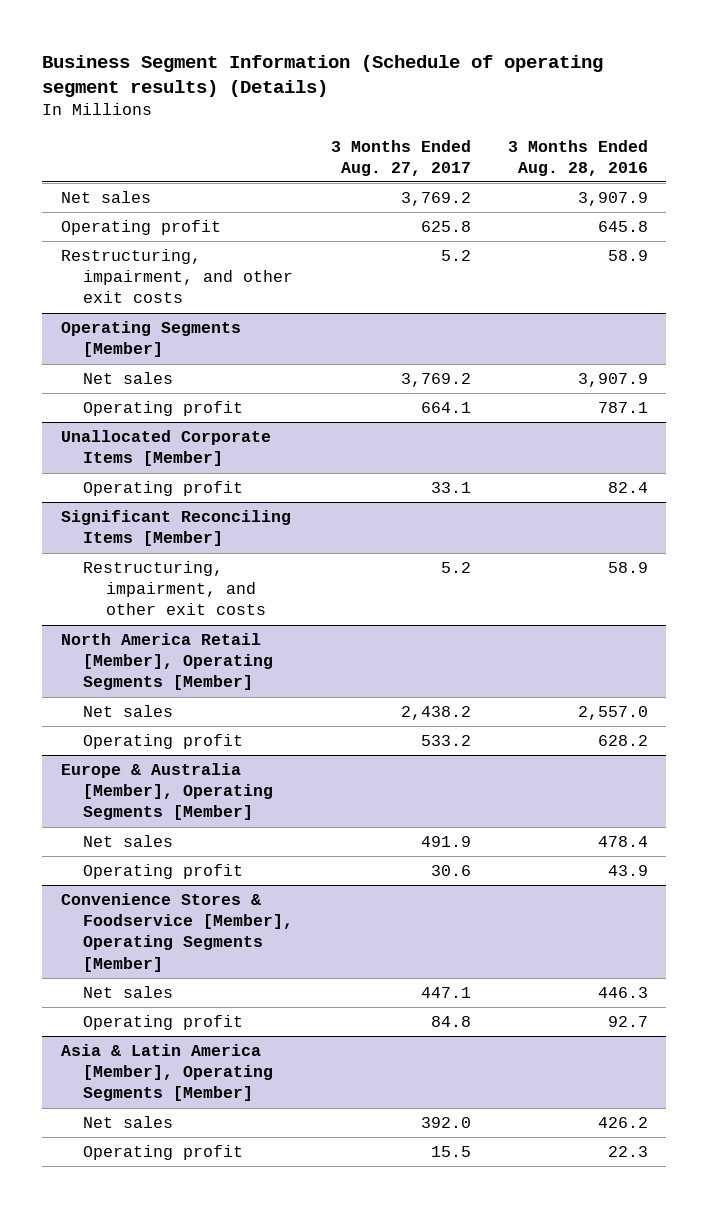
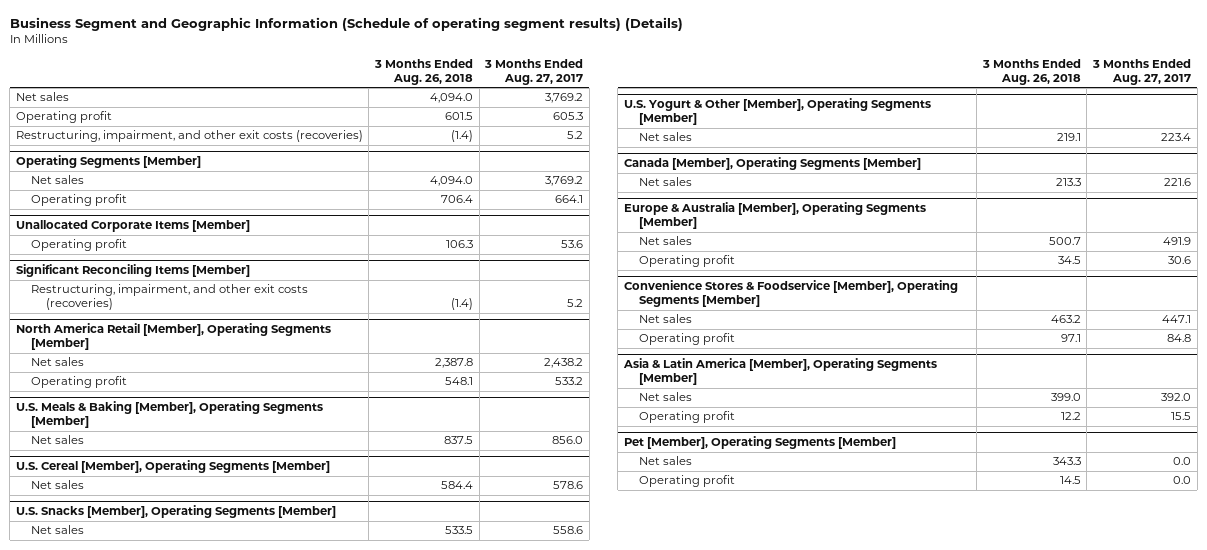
[42,54,604,97] Business Segment Information (Schedule of operating segment results) (Details) -> [9,16,683,31] Business Segment and Geographic Information (Schedule of operating segment results) (Details)
[507,139,648,176] 3 Months Ended Aug. 28, 2016 -> none
none -> [373,58,473,85] 3 Months Ended Aug. 26, 2018
[420,221,471,233] 625.8 -> [553,112,584,121] 605.3
[60,249,294,304] Restructuring, impairment, and other exit costs -> [15,130,363,143] Restructuring, impairment, and other exit costs (recoveries)
[430,482,471,494] 33.1 -> [561,240,584,249] 53.6
[83,561,267,616] Restructuring, impairment, and other exit costs -> [30,284,308,311] Restructuring, impairment, and other exit costs (recoveries)
none -> [15,401,323,429] U.S. Meals & Baking [Member], Operating Segments [Member]
none -> [30,435,84,445] Net sales
none -> [15,460,330,474] U.S. Cereal [Member], Operating Segments [Member]
none -> [30,480,84,490] Net sales
none -> [15,505,336,519] U.S. Snacks [Member], Operating Segments [Member]
none -> [30,525,84,535] Net sales
none -> [623,98,931,126] U.S. Yogurt & Other [Member], Operating Segments [Member]
none -> [638,132,692,142] Net sales
none -> [623,157,921,171] Canada [Member], Operating Segments [Member]
none -> [638,177,692,187] Net sales
none -> [623,436,896,450] Pet [Member], Operating Segments [Member]
none -> [638,456,692,466] Net sales
none -> [638,475,735,488] Operating profit

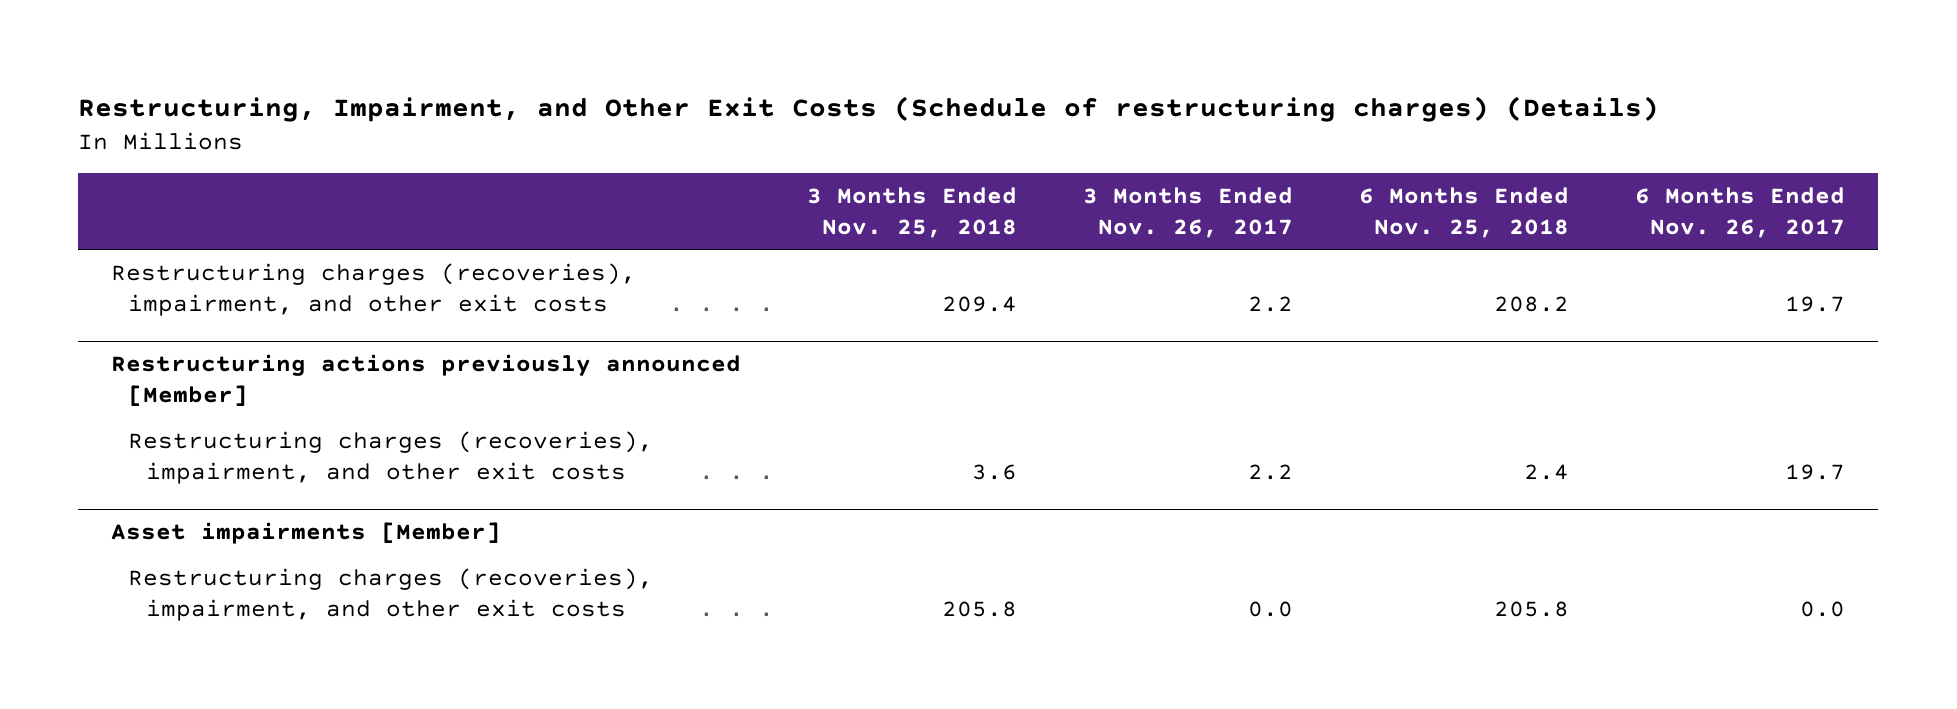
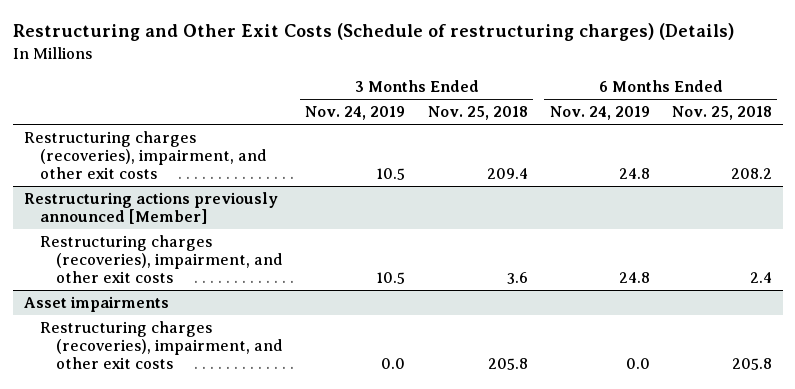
[78,95,1660,122] Restructuring, Impairment, and Other Exit Costs (Schedule of restructuring charges) (Details) -> [12,23,734,42] Restructuring and Other Exit Costs (Schedule of restructuring charges) (Details)
[1083,187,1294,238] 3 Months Ended Nov. 26, 2017 -> none
[1635,187,1846,238] 6 Months Ended Nov. 26, 2017 -> none
none -> [305,106,406,121] Nov. 24, 2019
none -> [549,106,650,121] Nov. 24, 2019
[111,522,502,545] Asset impairments [Member] -> [23,295,169,312] Asset impairments

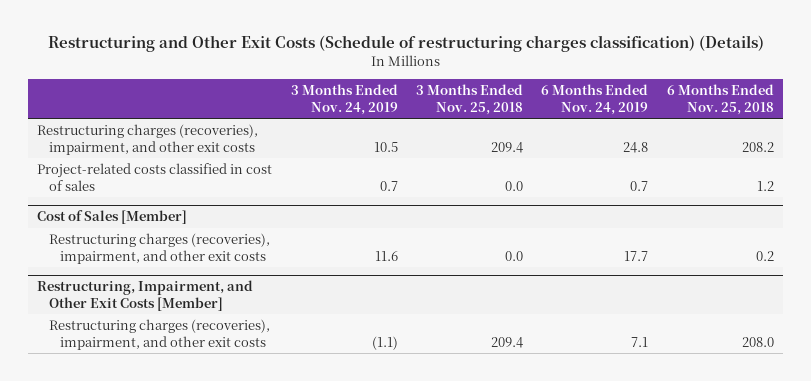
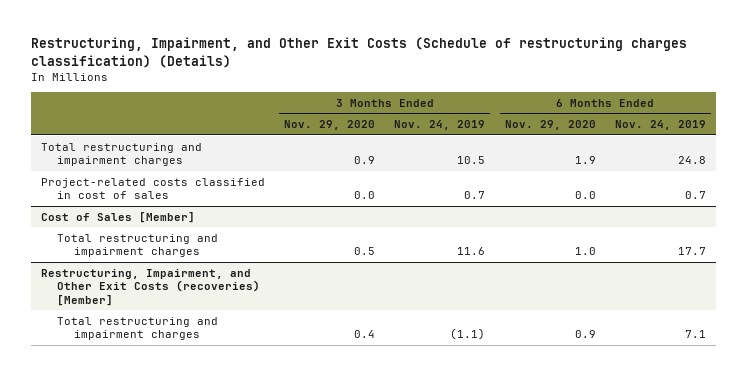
[47,35,764,53] Restructuring and Other Exit Costs (Schedule of restructuring charges classification) (Details) -> [30,37,687,68] Restructuring, Impairment, and Other Exit Costs (Schedule of restructuring charges classification) (Details)
[416,83,524,115] 3 Months Ended Nov. 25, 2018 -> none
[666,83,774,115] 6 Months Ended Nov. 25, 2018 -> none
none -> [283,120,375,131] Nov. 29, 2020
none -> [504,120,596,131] Nov. 29, 2020
[37,123,259,155] Restructuring charges (recoveries), impairment, and other exit costs -> [40,142,202,167] Total restructuring and impairment charges
[48,232,270,264] Restructuring charges (recoveries), impairment, and other exit costs -> [57,233,219,258] Total restructuring and impairment charges
[37,280,254,312] Restructuring, Impairment, and Other Exit Costs [Member] -> [40,268,261,306] Restructuring, Impairment, and Other Exit Costs (recoveries) [Member]
[48,318,270,350] Restructuring charges (recoveries), impairment, and other exit costs -> [57,316,219,341] Total restructuring and impairment charges

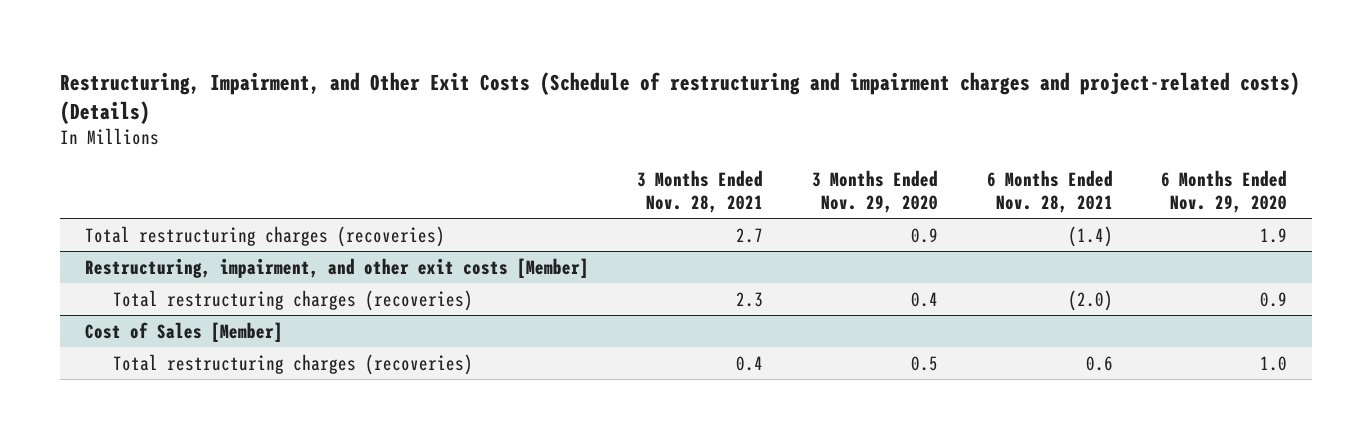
[30,37,687,68] Restructuring, Impairment, and Other Exit Costs (Schedule of restructuring charges classification) (Details) -> [60,71,1301,124] Restructuring, Impairment, and Other Exit Costs (Schedule of restructuring and impairment charges and project-related costs) (Details)
[394,120,486,131] Nov. 24, 2019 -> none
[615,120,707,131] Nov. 24, 2019 -> none
none -> [637,169,764,213] 3 Months Ended Nov. 28, 2021
none -> [986,169,1113,213] 6 Months Ended Nov. 28, 2021
[40,177,265,200] Project-related costs classified in cost of sales -> none
[40,142,202,167] Total restructuring and impairment charges -> [84,225,445,247] Total restructuring charges (recoveries)
none -> [84,257,589,278] Restructuring, impairment, and other exit costs [Member]
none -> [113,289,474,311] Total restructuring charges (recoveries)
[40,268,261,306] Restructuring, Impairment, and Other Exit Costs (recoveries) [Member] -> none
[57,316,219,341] Total restructuring and impairment charges -> none
[57,233,219,258] Total restructuring and impairment charges -> [113,353,474,375] Total restructuring charges (recoveries)

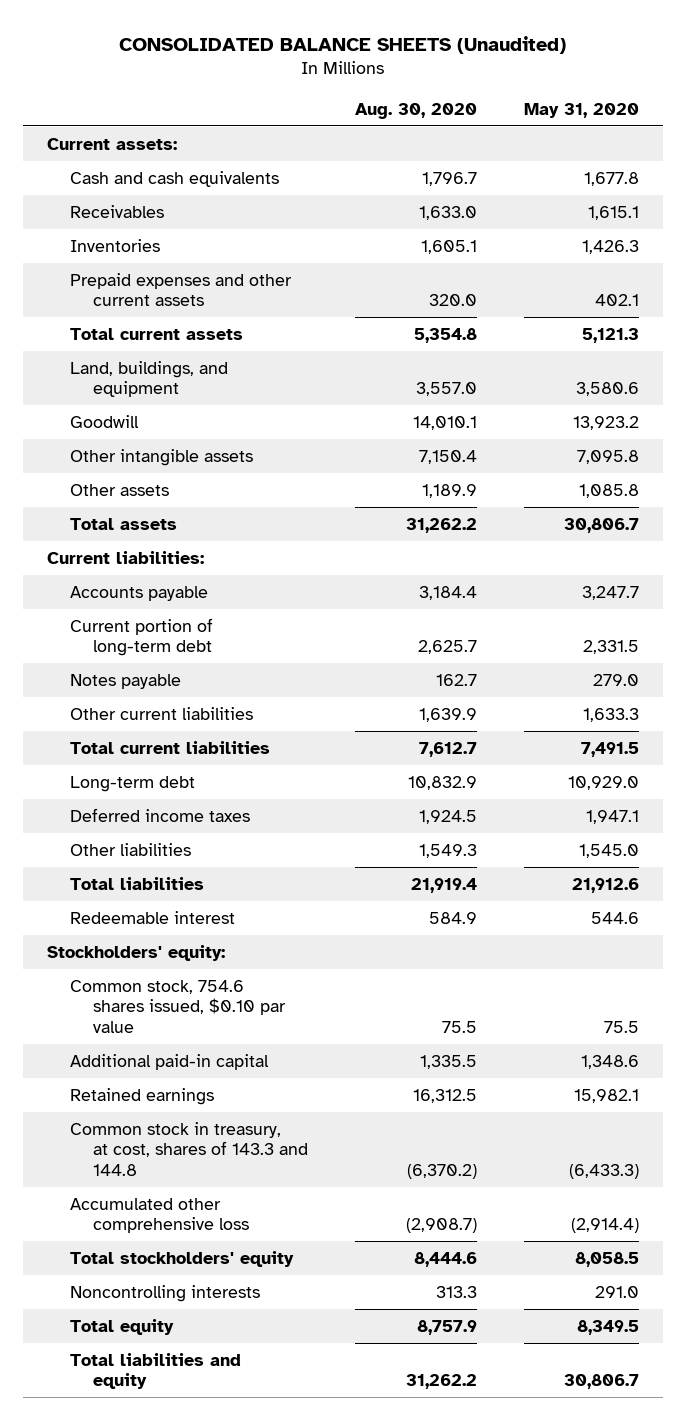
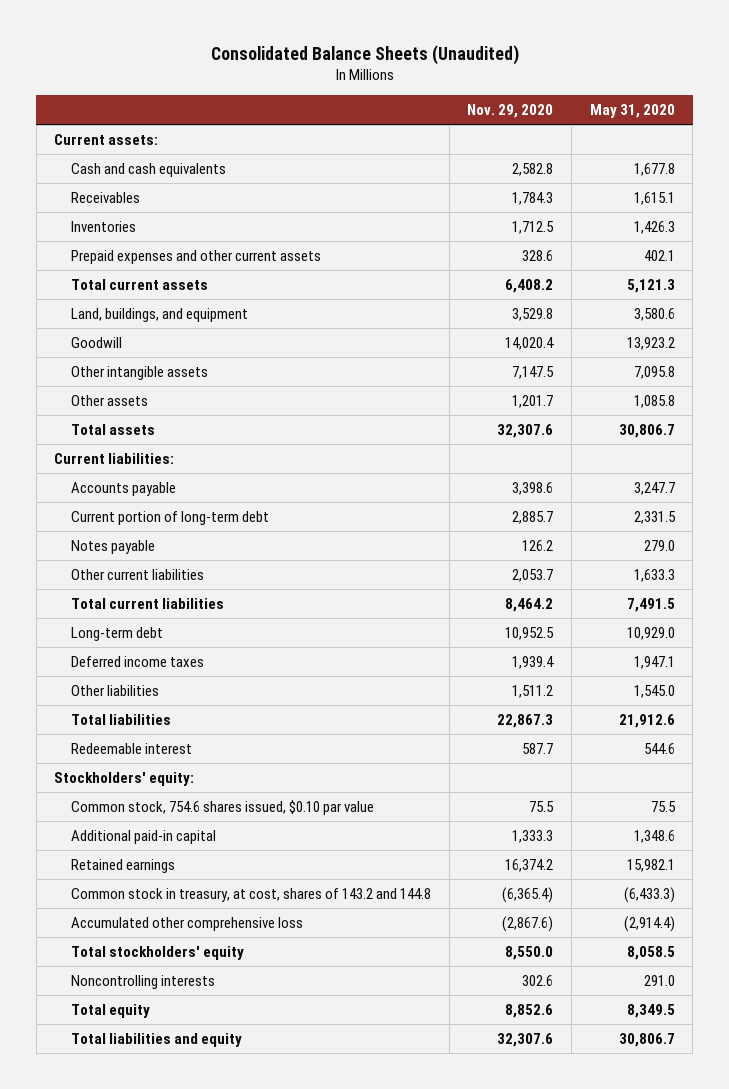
[119,35,567,54] CONSOLIDATED BALANCE SHEETS (Unaudited) -> [210,44,519,65] Consolidated Balance Sheets (Unaudited)
[354,102,477,119] Aug. 30, 2020 -> none
none -> [467,103,554,118] Nov. 29, 2020
[69,1121,308,1176] Common stock in treasury, at cost, shares of 143.3 and 144.8 -> [71,887,432,902] Common stock in treasury, at cost, shares of 143.2 and 144.8

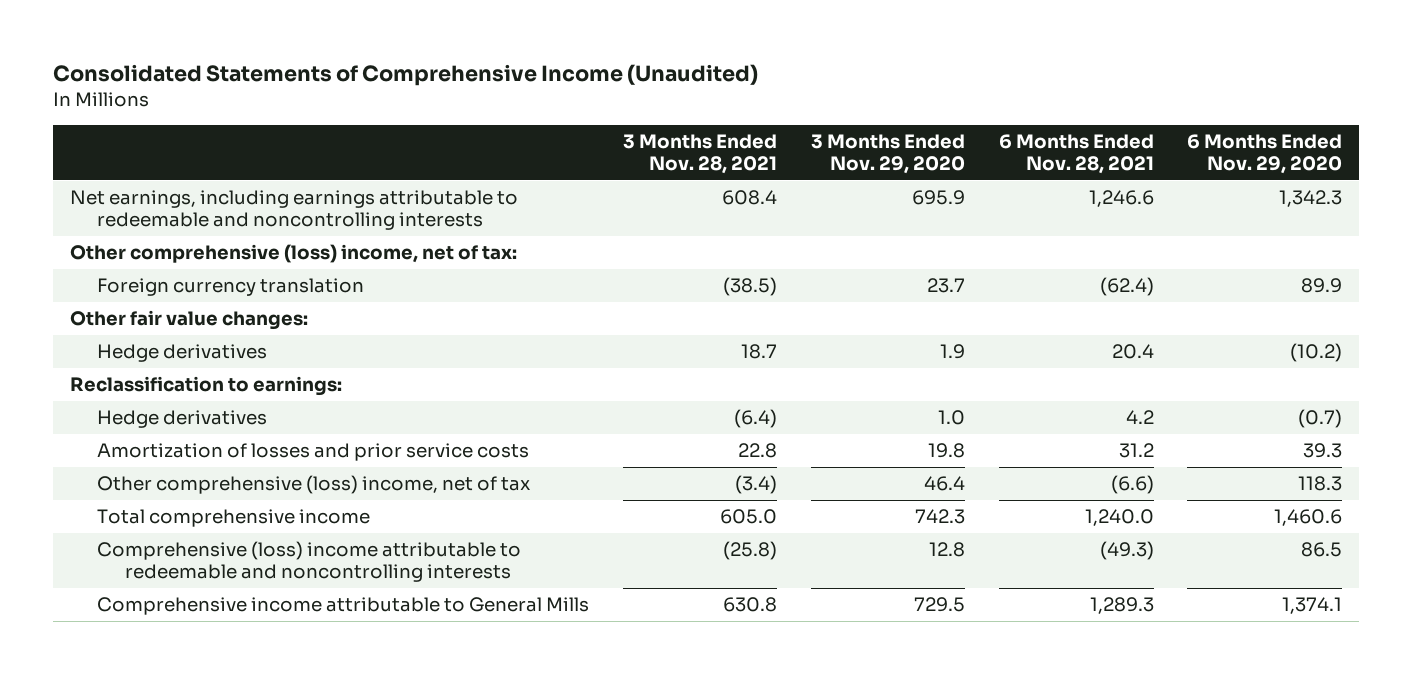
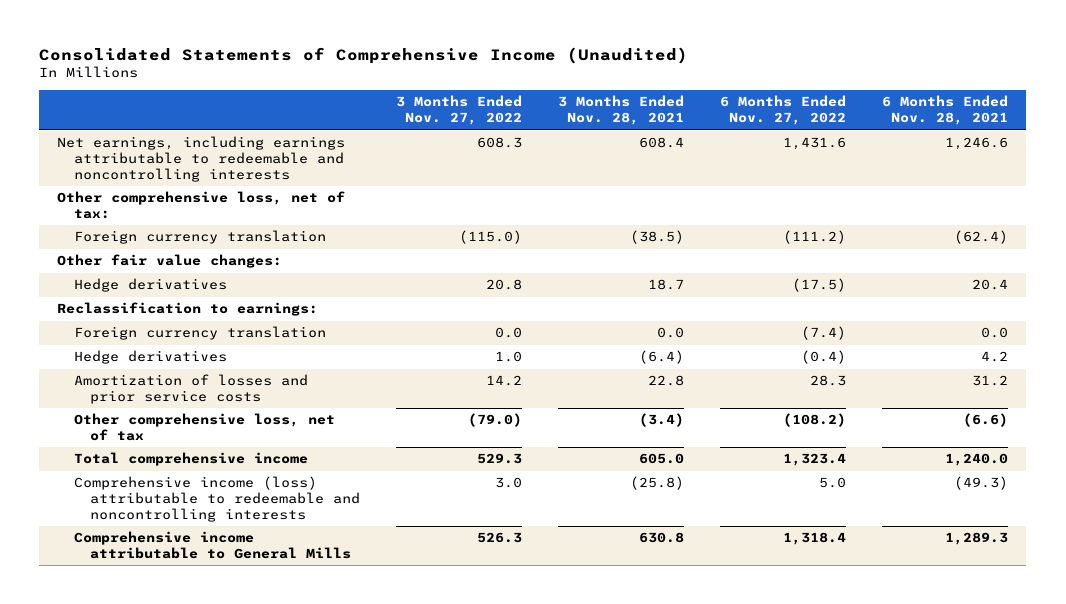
[810,133,965,175] 3 Months Ended Nov. 29, 2020 -> none
[1187,133,1343,175] 6 Months Ended Nov. 29, 2020 -> none
none -> [395,95,522,126] 3 Months Ended Nov. 27, 2022
none -> [719,95,846,126] 6 Months Ended Nov. 27, 2022
[69,243,517,263] Other comprehensive (loss) income, net of tax: -> [57,191,346,220] Other comprehensive loss, net of tax:
none -> [73,326,326,341] Foreign currency translation
[97,474,531,494] Other comprehensive (loss) income, net of tax -> [73,413,335,442] Other comprehensive loss, net of tax
[97,540,522,583] Comprehensive (loss) income attributable to redeemable and noncontrolling interests -> [73,476,360,522] Comprehensive income (loss) attributable to redeemable and noncontrolling interests

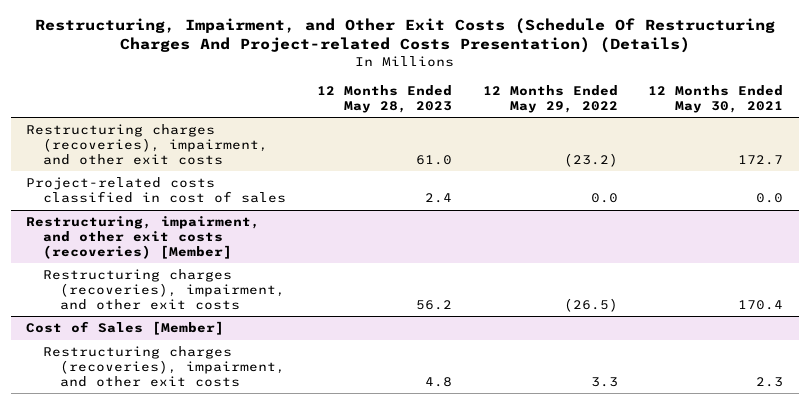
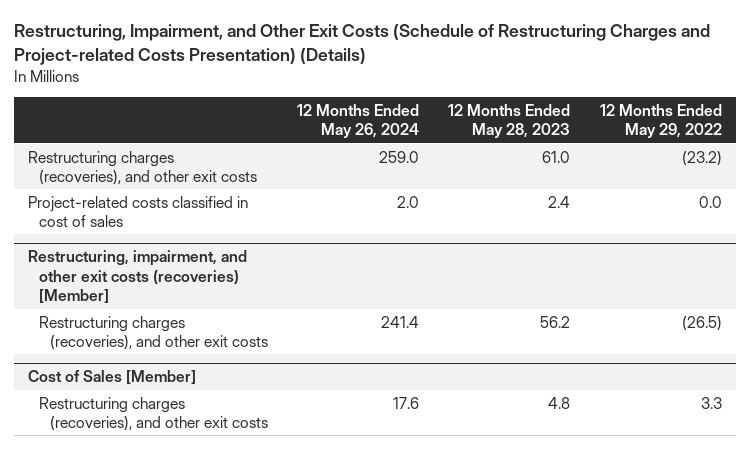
[34,18,775,54] Restructuring, Impairment, and Other Exit Costs (Schedule Of Restructuring Charges And Project-related Costs Presentation) (Details) -> [13,24,710,66] Restructuring, Impairment, and Other Exit Costs (Schedule of Restructuring Charges and Project-related Costs Presentation) (Details)
[648,85,784,113] 12 Months Ended May 30, 2021 -> none
none -> [297,103,420,139] 12 Months Ended May 26, 2024
[26,124,269,165] Restructuring charges (recoveries), impairment, and other exit costs -> [28,150,258,186] Restructuring charges (recoveries), and other exit costs
[43,269,286,310] Restructuring charges (recoveries), impairment, and other exit costs -> [39,315,268,351] Restructuring charges (recoveries), and other exit costs
[43,346,286,387] Restructuring charges (recoveries), impairment, and other exit costs -> [39,396,268,432] Restructuring charges (recoveries), and other exit costs

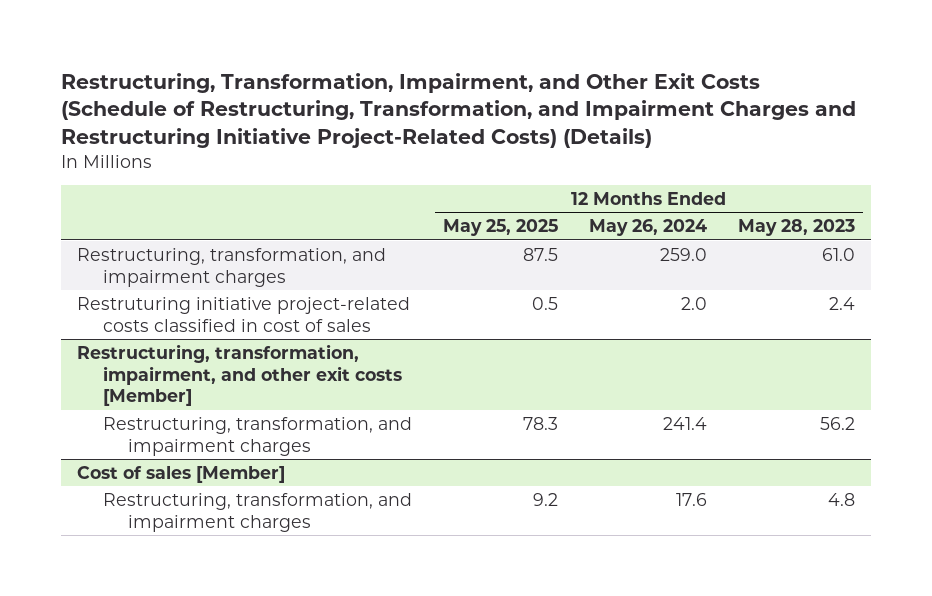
[13,24,710,66] Restructuring, Impairment, and Other Exit Costs (Schedule of Restructuring Charges and Project-related Costs Presentation) (Details) -> [61,72,857,148] Restructuring, Transformation, Impairment, and Other Exit Costs (Schedule of Restructuring, Transformation, and Impairment Charges and Restructuring Initiative Project-Related Costs) (Details)
[599,103,722,139] 12 Months Ended May 29, 2022 -> none
none -> [442,219,558,237] May 25, 2025
[28,150,258,186] Restructuring charges (recoveries), and other exit costs -> [77,247,387,287] Restructuring, transformation, and impairment charges
[28,195,249,228] Project-related costs classified in cost of sales -> [77,296,411,332] Restruturing initiative project-related costs classified in cost of sales
[28,250,248,304] Restructuring, impairment, and other exit costs (recoveries) [Member] -> [77,343,402,407] Restructuring, transformation, impairment, and other exit costs [Member]
[39,315,268,351] Restructuring charges (recoveries), and other exit costs -> [102,416,412,456] Restructuring, transformation, and impairment charges
[28,370,197,385] Cost of Sales [Member] -> [77,465,286,483] Cost of sales [Member]
[39,396,268,432] Restructuring charges (recoveries), and other exit costs -> [102,492,412,532] Restructuring, transformation, and impairment charges

